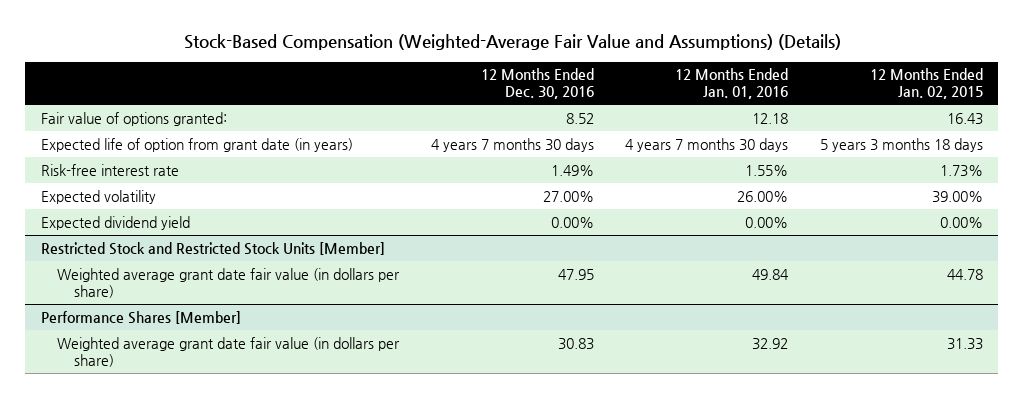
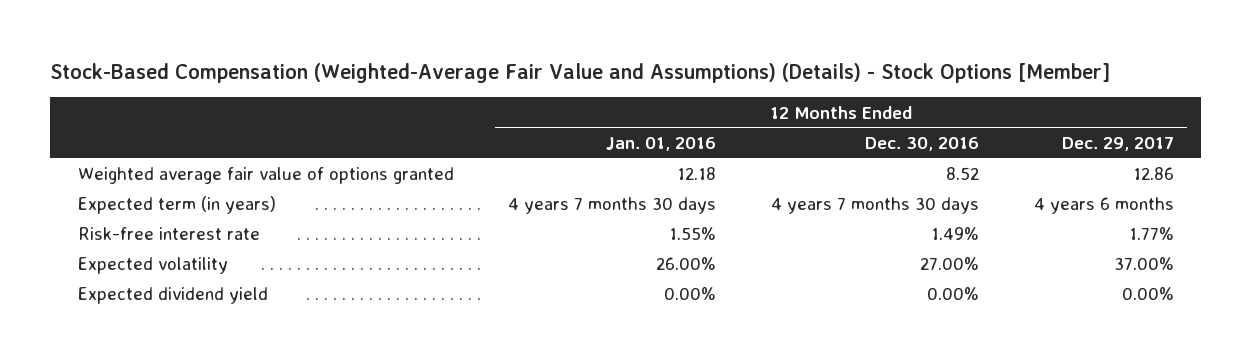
[183,34,841,51] Stock-Based Compensation (Weighted-Average Fair Value and Assumptions) (Details) -> [50,62,1111,83] Stock-Based Compensation (Weighted-Average Fair Value and Assumptions) (Details) - Stock Options [Member]
[869,68,983,100] 12 Months Ended Jan. 02, 2015 -> none
none -> [1061,136,1174,151] Dec. 29, 2017
[40,111,227,126] Fair value of options granted: -> [77,167,454,185] Weighted average fair value of options granted
[40,137,353,152] Expected life of option from grant date (in years) -> [77,196,276,215] Expected term (in years)
[40,241,385,255] Restricted Stock and Restricted Stock Units [Member] -> none
[57,267,401,298] Weighted average grant date fair value (in dollars per share) -> none
[40,310,241,324] Performance Shares [Member] -> none
[57,336,401,367] Weighted average grant date fair value (in dollars per share) -> none

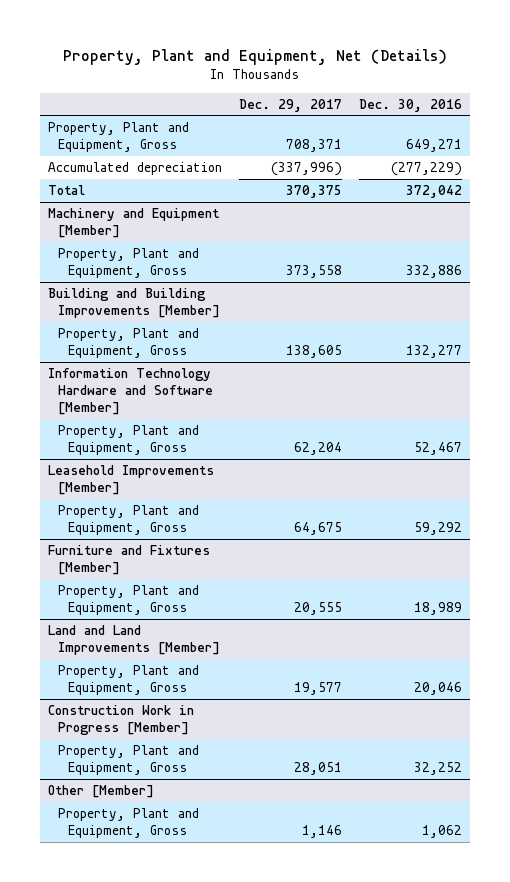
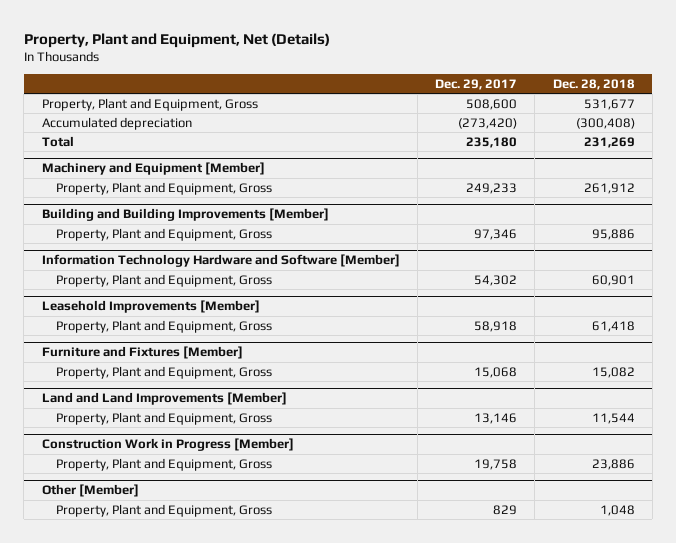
[358,98,462,112] Dec. 30, 2016 -> none
none -> [552,78,635,90] Dec. 28, 2018
[286,139,343,153] 708,371 -> [466,98,518,110] 508,600
[271,162,343,177] (337,996) -> [458,117,518,129] (273,420)
[286,185,343,199] 370,375 -> [466,136,518,148] 235,180
[286,265,343,279] 373,558 -> [466,182,518,194] 249,233
[286,345,343,359] 138,605 -> [474,228,518,240] 97,346
[294,442,343,456] 62,204 -> [474,274,518,286] 54,302
[294,522,343,536] 64,675 -> [474,320,518,332] 58,918
[294,602,343,616] 20,555 -> [474,366,518,378] 15,068
[294,682,343,696] 19,577 -> [474,412,518,424] 13,146
[294,762,343,776] 28,051 -> [474,458,518,470] 19,758
[302,825,343,839] 1,146 -> [493,504,518,515] 829

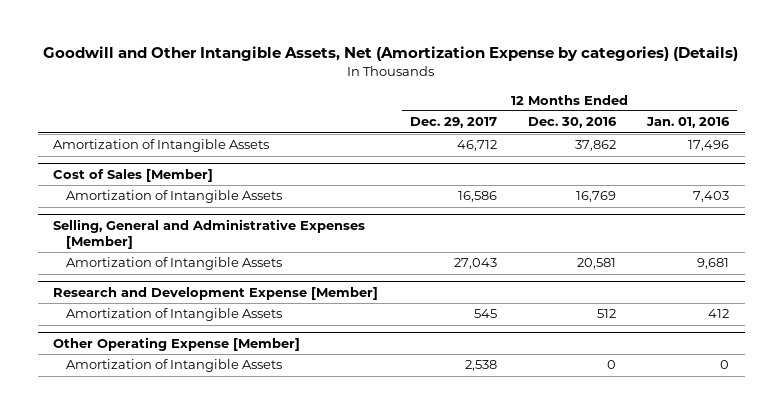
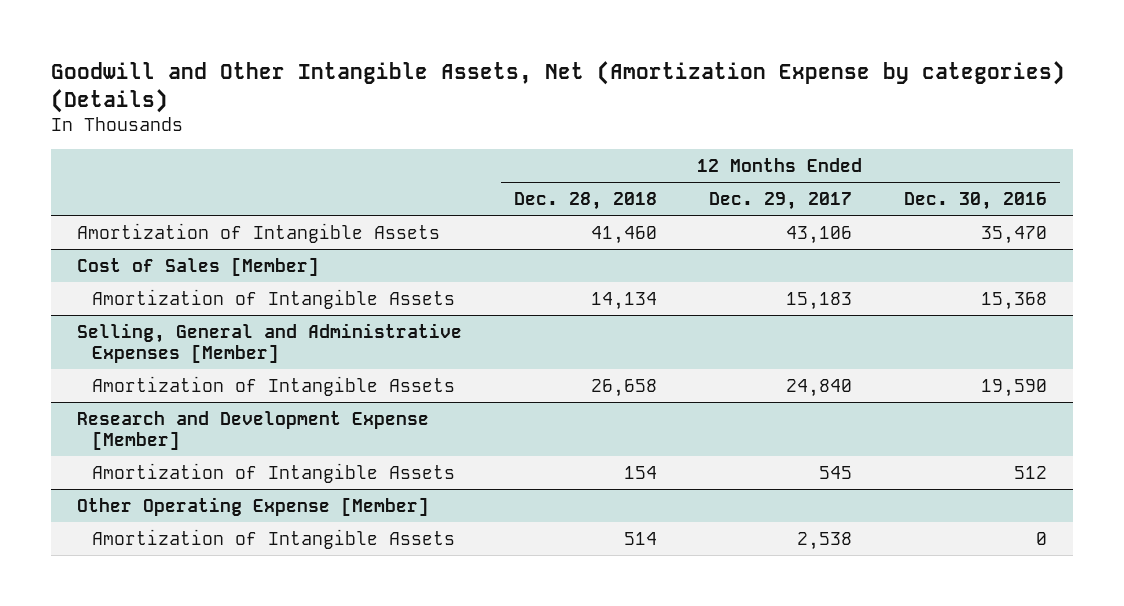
[646,117,731,129] Jan. 01, 2016 -> none
none -> [513,191,657,210] Dec. 28, 2018
[456,140,497,152] 46,712 -> [785,225,852,244] 43,106
[575,140,617,152] 37,862 -> [980,225,1047,244] 35,470
[457,191,497,203] 16,586 -> [785,291,852,310] 15,183
[576,191,617,203] 16,769 -> [980,291,1047,310] 15,368
[453,258,497,270] 27,043 -> [785,378,852,397] 24,840
[577,258,617,270] 20,581 -> [980,378,1047,397] 19,590

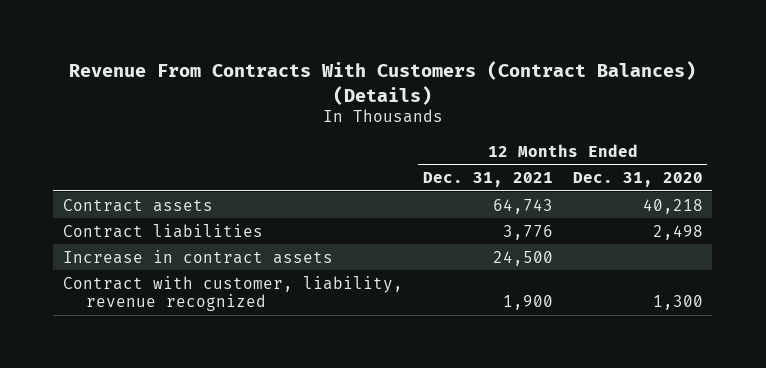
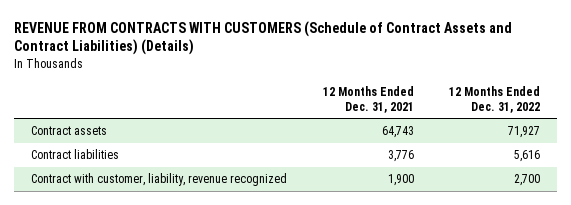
[68,61,696,105] Revenue From Contracts With Customers (Contract Balances) (Details) -> [13,20,512,56] REVENUE FROM CONTRACTS WITH CUSTOMERS (Schedule of Contract Assets and Contract Liabilities) (Details)
[572,171,703,187] Dec. 31, 2020 -> none
none -> [448,85,540,113] 12 Months Ended Dec. 31, 2022
[63,249,334,264] Increase in contract assets -> none

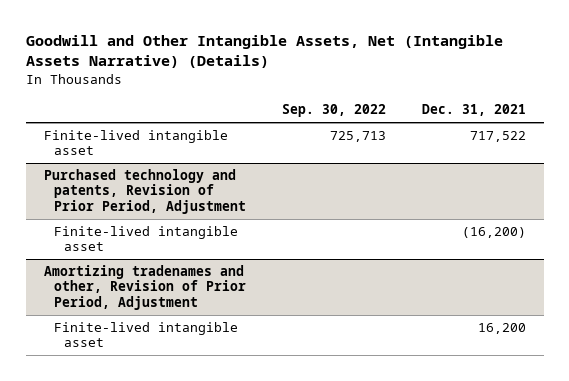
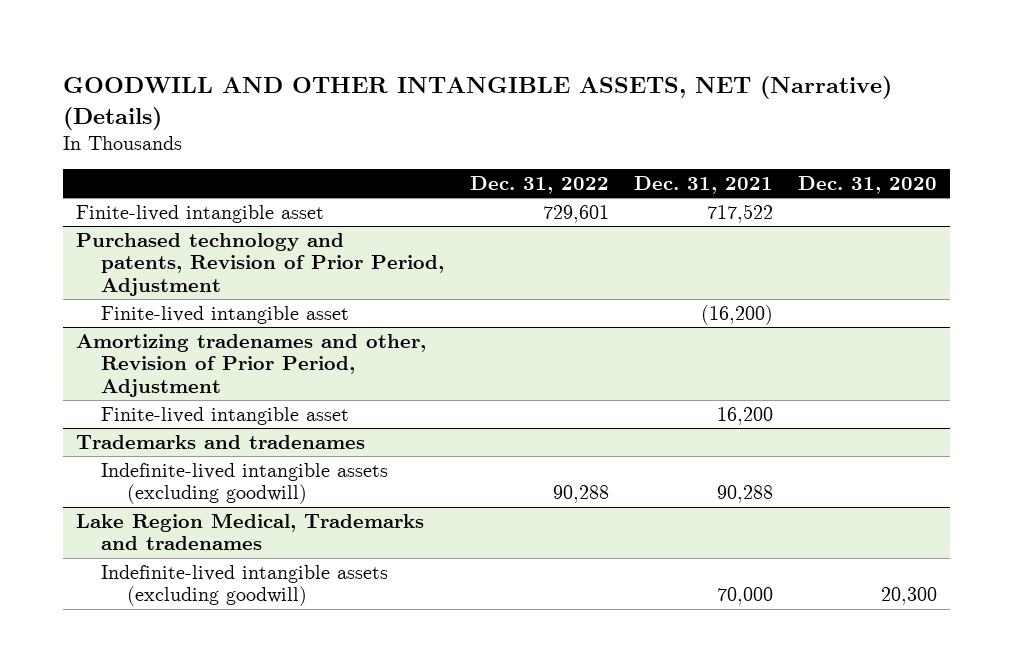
[25,35,503,69] Goodwill and Other Intangible Assets, Net (Intangible Assets Narrative) (Details) -> [63,76,893,130] GOODWILL AND OTHER INTANGIBLE ASSETS, NET (Narrative) (Details)
[281,104,386,118] Sep. 30, 2022 -> none
none -> [469,175,609,194] Dec. 31, 2022
none -> [798,175,938,194] Dec. 31, 2020
none -> [75,434,365,449] Trademarks and tradenames
none -> [101,462,389,505] Indefinite-lived intangible assets (excluding goodwill)
none -> [75,512,424,551] Lake Region Medical, Trademarks and tradenames
none -> [101,564,389,607] Indefinite-lived intangible assets (excluding goodwill)

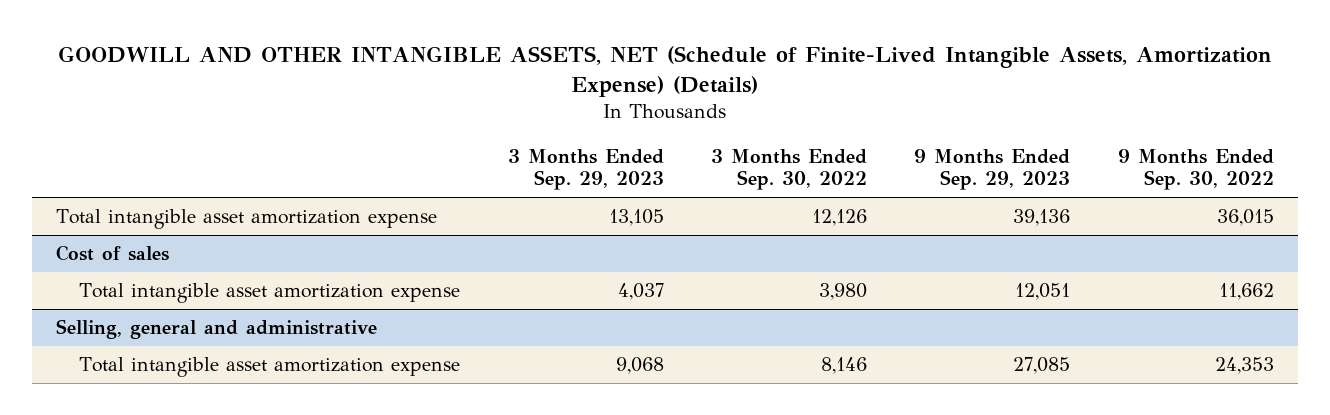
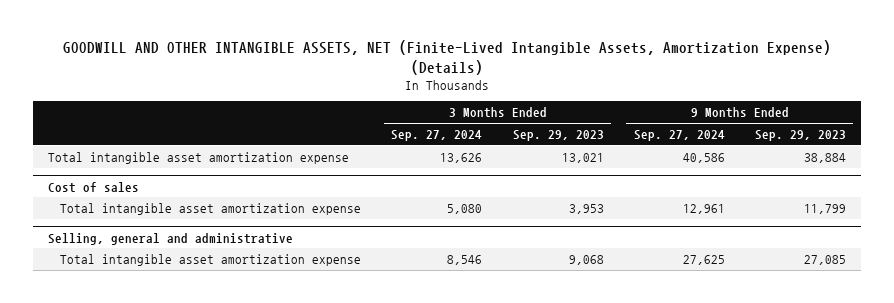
[57,46,1272,98] GOODWILL AND OTHER INTANGIBLE ASSETS, NET (Schedule of Finite-Lived Intangible Assets, Amortization Expense) (Details) -> [62,40,831,75] GOODWILL AND OTHER INTANGIBLE ASSETS, NET (Finite-Lived Intangible Assets, Amortization Expense) (Details)
[711,148,868,191] 3 Months Ended Sep. 30, 2022 -> none
[1117,148,1274,191] 9 Months Ended Sep. 30, 2022 -> none
none -> [391,130,483,142] Sep. 27, 2024
none -> [633,130,725,142] Sep. 27, 2024
[608,209,664,227] 13,105 -> [561,152,604,163] 13,021
[1013,209,1071,227] 39,136 -> [803,152,846,163] 38,884
[617,283,664,301] 4,037 -> [568,203,604,214] 3,953
[1015,283,1071,301] 12,051 -> [803,203,846,214] 11,799

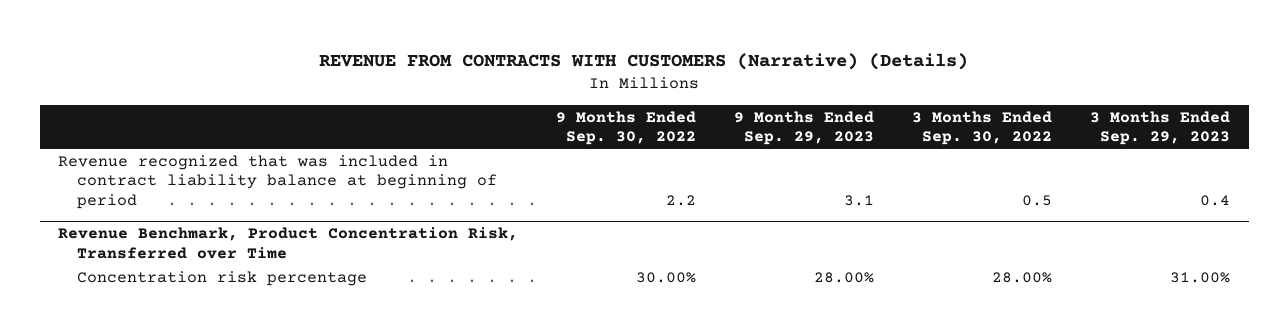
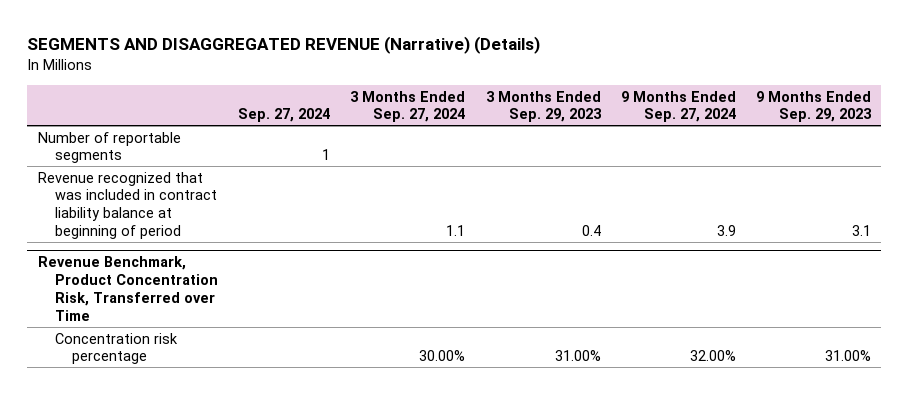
[319,52,969,70] REVENUE FROM CONTRACTS WITH CUSTOMERS (Narrative) (Details) -> [27,36,541,55] SEGMENTS AND DISAGGREGATED REVENUE (Narrative) (Details)
[556,110,697,146] 9 Months Ended Sep. 30, 2022 -> none
[911,110,1052,146] 3 Months Ended Sep. 30, 2022 -> none
none -> [238,108,331,123] Sep. 27, 2024
none -> [350,90,466,123] 3 Months Ended Sep. 27, 2024
none -> [620,90,736,123] 9 Months Ended Sep. 27, 2024
none -> [37,131,181,164] Number of reportable segments
[814,271,875,283] 28.00% -> [825,350,872,362] 31.00%

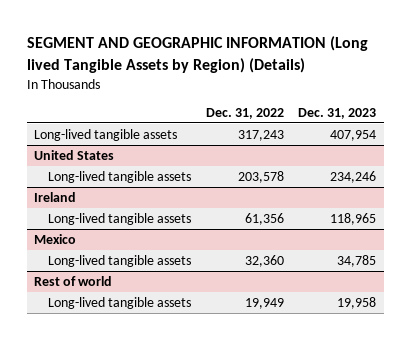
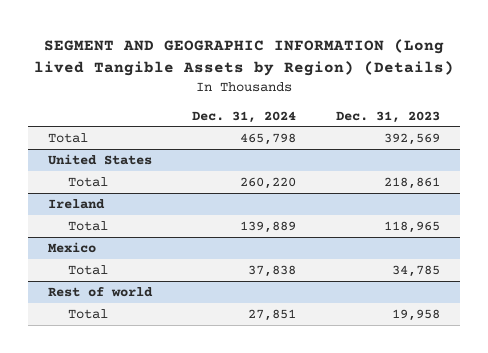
[205,108,284,120] Dec. 31, 2022 -> none
none -> [192,110,297,123] Dec. 31, 2024
[34,128,178,141] Long-lived tangible assets -> none
none -> [48,132,89,143] Total
[48,170,192,183] Long-lived tangible assets -> none
none -> [67,176,108,187] Total
[48,212,192,225] Long-lived tangible assets -> [67,220,108,231] Total
[48,254,192,267] Long-lived tangible assets -> [67,264,108,275] Total
[48,296,192,309] Long-lived tangible assets -> [67,308,108,319] Total

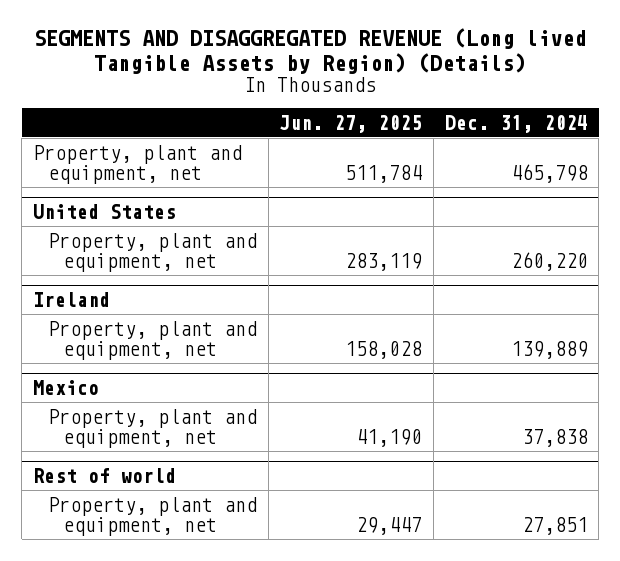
[34,39,455,76] SEGMENT AND GEOGRAPHIC INFORMATION (Long lived Tangible Assets by Region) (Details) -> [34,28,587,74] SEGMENTS AND DISAGGREGATED REVENUE (Long lived Tangible Assets by Region) (Details)
[335,110,440,123] Dec. 31, 2023 -> none
none -> [279,114,423,133] Jun. 27, 2025
[48,132,89,143] Total -> [32,144,242,184] Property, plant and equipment, net
[67,176,108,187] Total -> [47,232,257,272] Property, plant and equipment, net
[67,220,108,231] Total -> [47,320,257,360] Property, plant and equipment, net
[67,264,108,275] Total -> [47,408,257,448] Property, plant and equipment, net
[67,308,108,319] Total -> [47,496,257,536] Property, plant and equipment, net

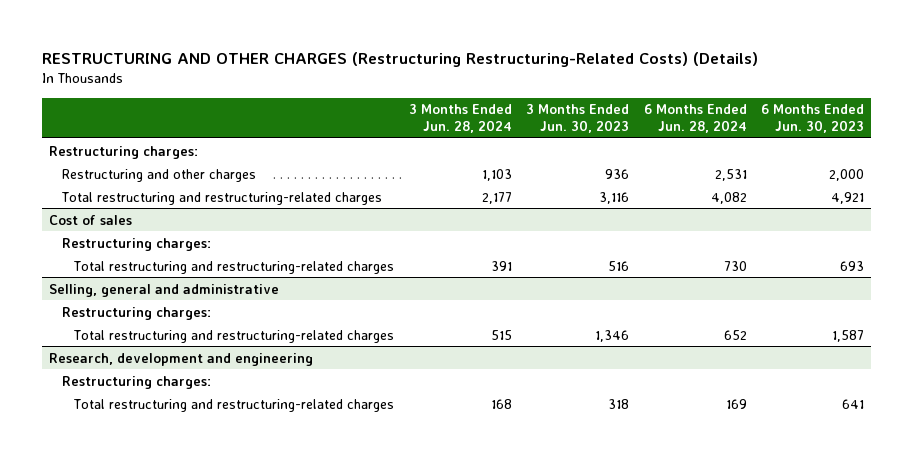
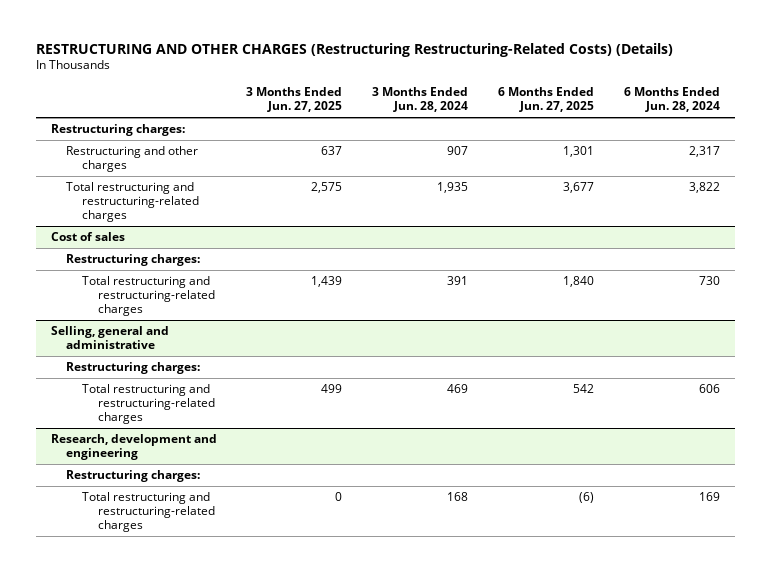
[526,104,630,134] 3 Months Ended Jun. 30, 2023 -> none
[761,104,865,134] 6 Months Ended Jun. 30, 2023 -> none
none -> [246,87,343,113] 3 Months Ended Jun. 27, 2025
none -> [497,87,594,113] 6 Months Ended Jun. 27, 2025
[481,168,512,181] 1,103 -> [447,146,469,156] 907
[714,168,747,181] 2,531 -> [688,146,720,158] 2,317
[481,191,512,204] 2,177 -> [437,182,469,194] 1,935
[710,191,747,204] 4,082 -> [688,182,720,194] 3,822
[490,329,512,340] 515 -> [447,384,469,394] 469
[723,329,747,340] 652 -> [698,384,720,394] 606

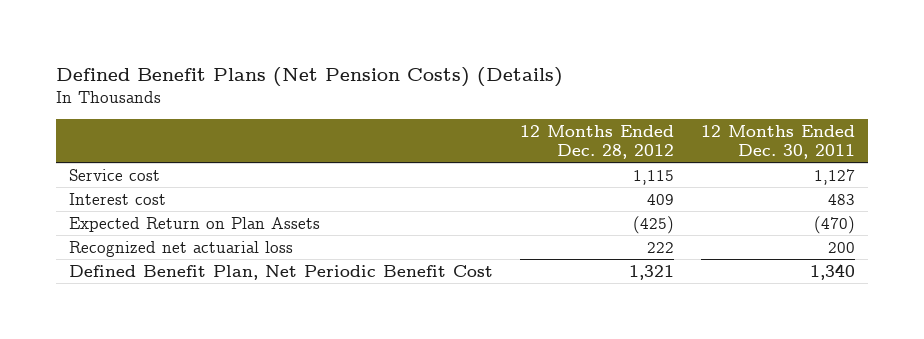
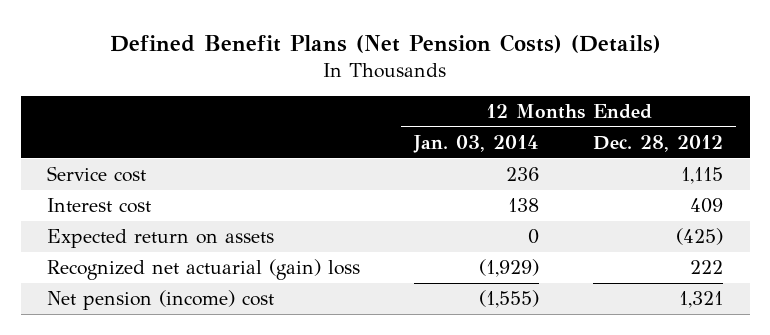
[701,124,856,160] 12 Months Ended Dec. 30, 2011 -> none
none -> [413,135,540,154] Jan. 03, 2014
[69,216,321,232] Expected Return on Plan Assets -> [47,229,275,249] Expected return on assets
[69,240,294,257] Recognized net actuarial loss -> [47,259,361,281] Recognized net actuarial (gain) loss
[69,264,494,280] Defined Benefit Plan, Net Periodic Benefit Cost -> [47,290,275,311] Net pension (income) cost

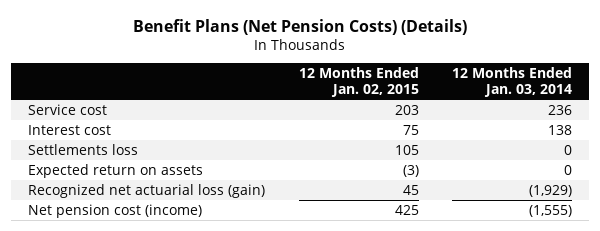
[110,33,662,53] Defined Benefit Plans (Net Pension Costs) (Details) -> [133,18,468,35] Benefit Plans (Net Pension Costs) (Details)
[592,135,723,153] Dec. 28, 2012 -> none
none -> [298,66,419,98] 12 Months Ended Jan. 02, 2015
none -> [28,143,139,155] Settlements loss
[47,259,361,281] Recognized net actuarial (gain) loss -> [28,183,266,198] Recognized net actuarial loss (gain)
[47,290,275,311] Net pension (income) cost -> [28,203,203,218] Net pension cost (income)

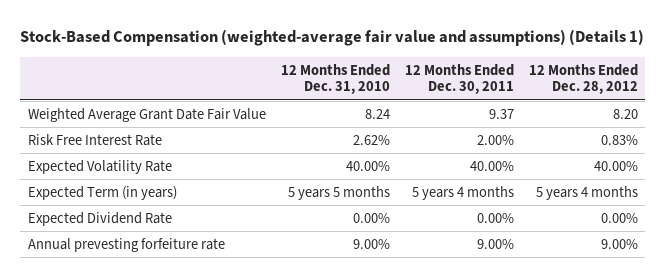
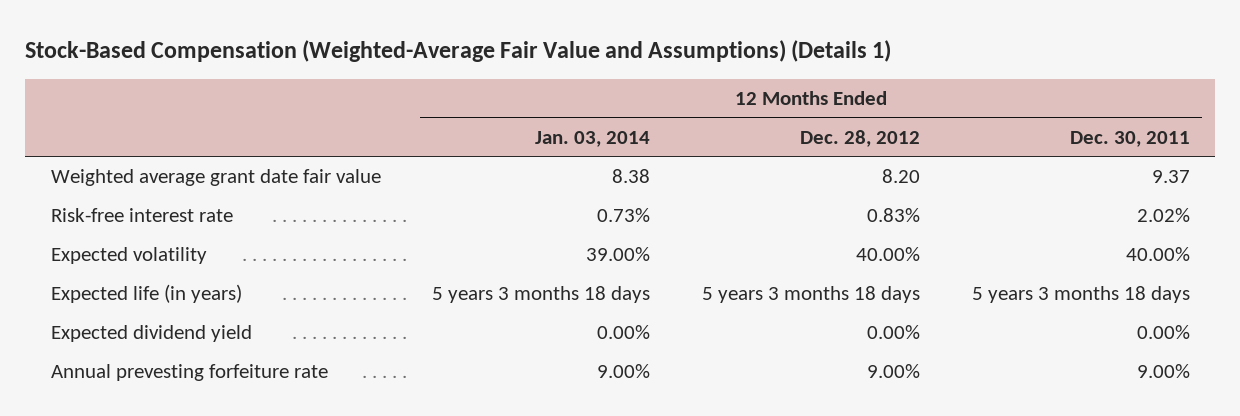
[20,29,645,47] Stock-Based Compensation (weighted-average fair value and assumptions) (Details 1) -> [25,39,892,62] Stock-Based Compensation (Weighted-Average Fair Value and Assumptions) (Details 1)
[280,63,390,95] 12 Months Ended Dec. 31, 2010 -> none
none -> [535,130,651,147] Jan. 03, 2014
[27,107,266,122] Weighted Average Grant Date Fair Value -> [50,169,381,187] Weighted average grant date fair value
[27,133,162,146] Risk Free Interest Rate -> [50,208,233,223] Risk-free interest rate
[476,134,514,145] 2.00% -> [1136,208,1190,223] 2.02%
[27,159,172,174] Expected Volatility Rate -> [50,247,207,265] Expected volatility
[27,185,177,200] Expected Term (in years) -> [50,284,242,304] Expected life (in years)
[411,185,514,200] 5 years 4 months -> [971,286,1190,304] 5 years 3 months 18 days
[535,185,638,200] 5 years 4 months -> [702,286,921,304] 5 years 3 months 18 days
[27,211,172,226] Expected Dividend Rate -> [50,325,252,343] Expected dividend yield

